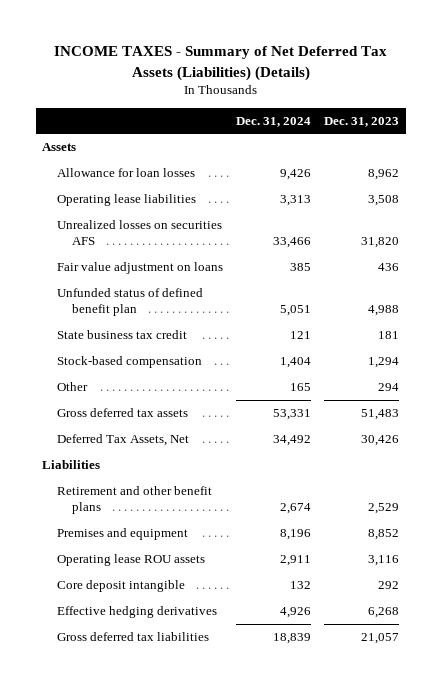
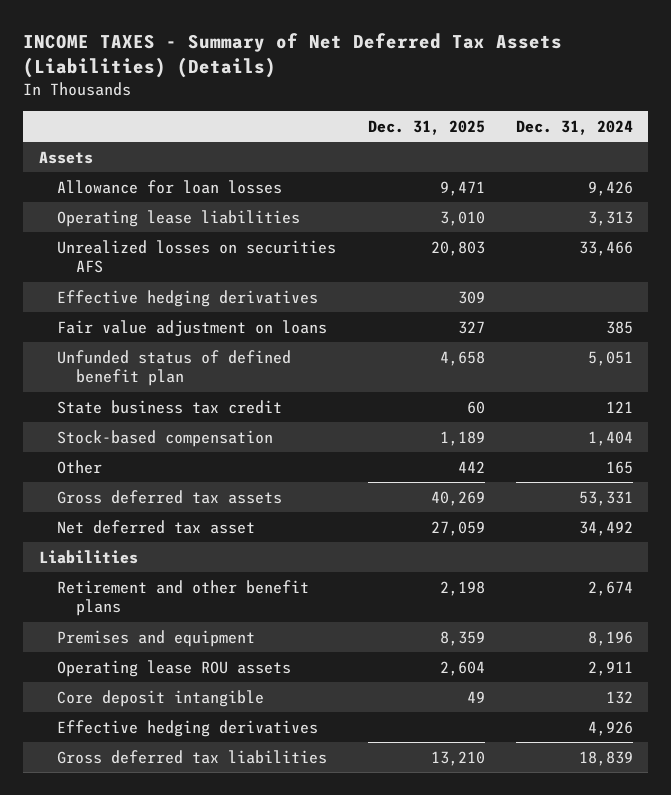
[324,116,400,127] Dec. 31, 2023 -> none
none -> [367,120,485,136] Dec. 31, 2025
none -> [57,289,319,307] Effective hedging derivatives
[56,434,189,447] Deferred Tax Assets, Net -> [57,519,256,534] Net deferred tax asset

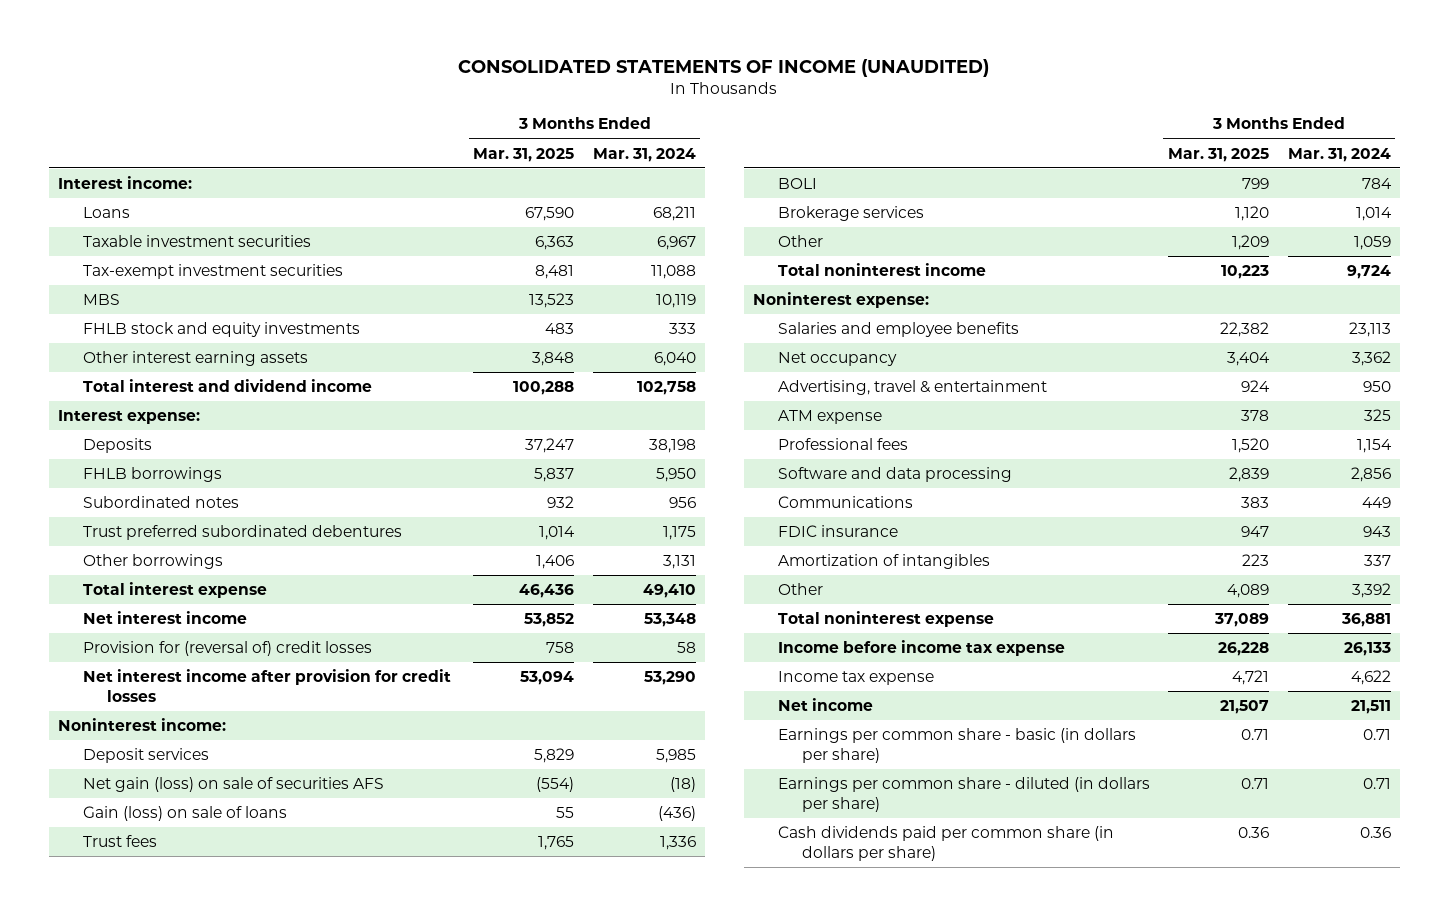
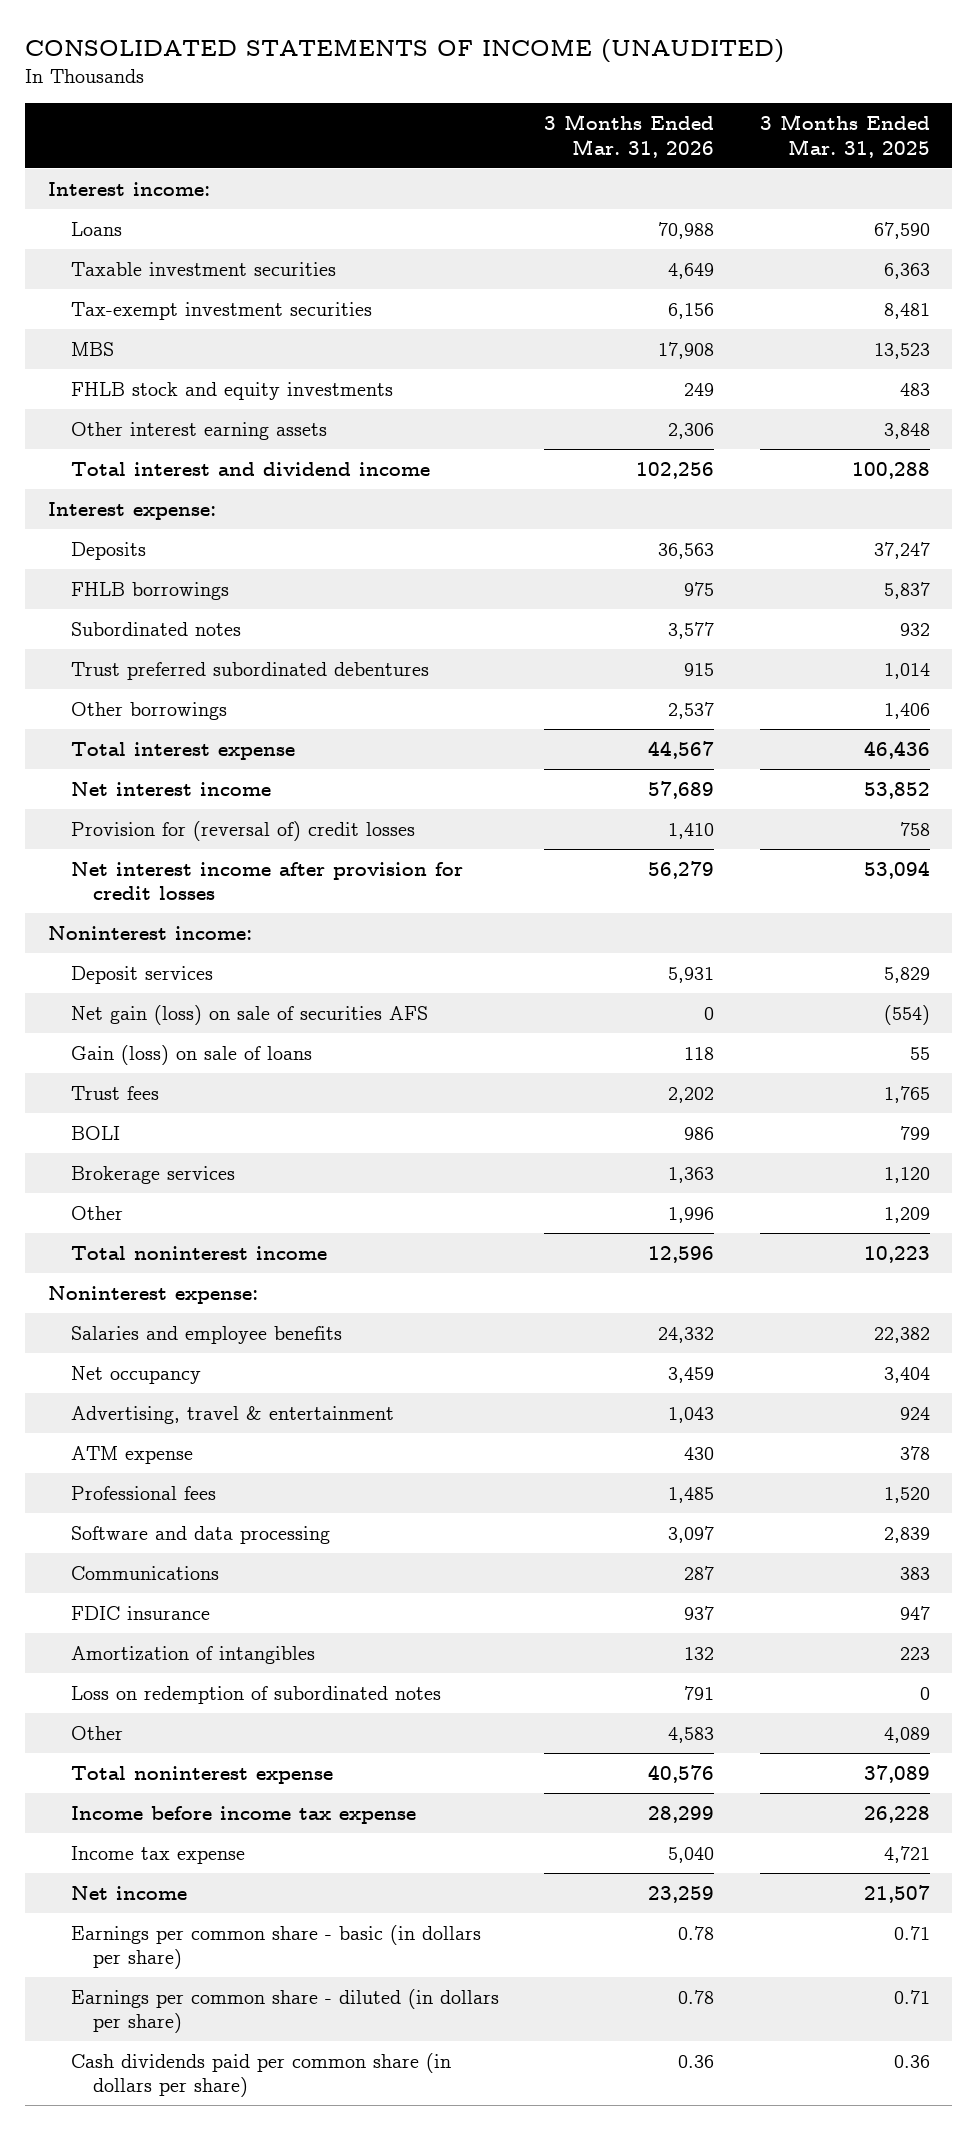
[592,147,696,162] Mar. 31, 2024 -> none
none -> [544,114,715,158] 3 Months Ended Mar. 31, 2026
none -> [70,1685,441,1704] Loss on redemption of subordinated notes

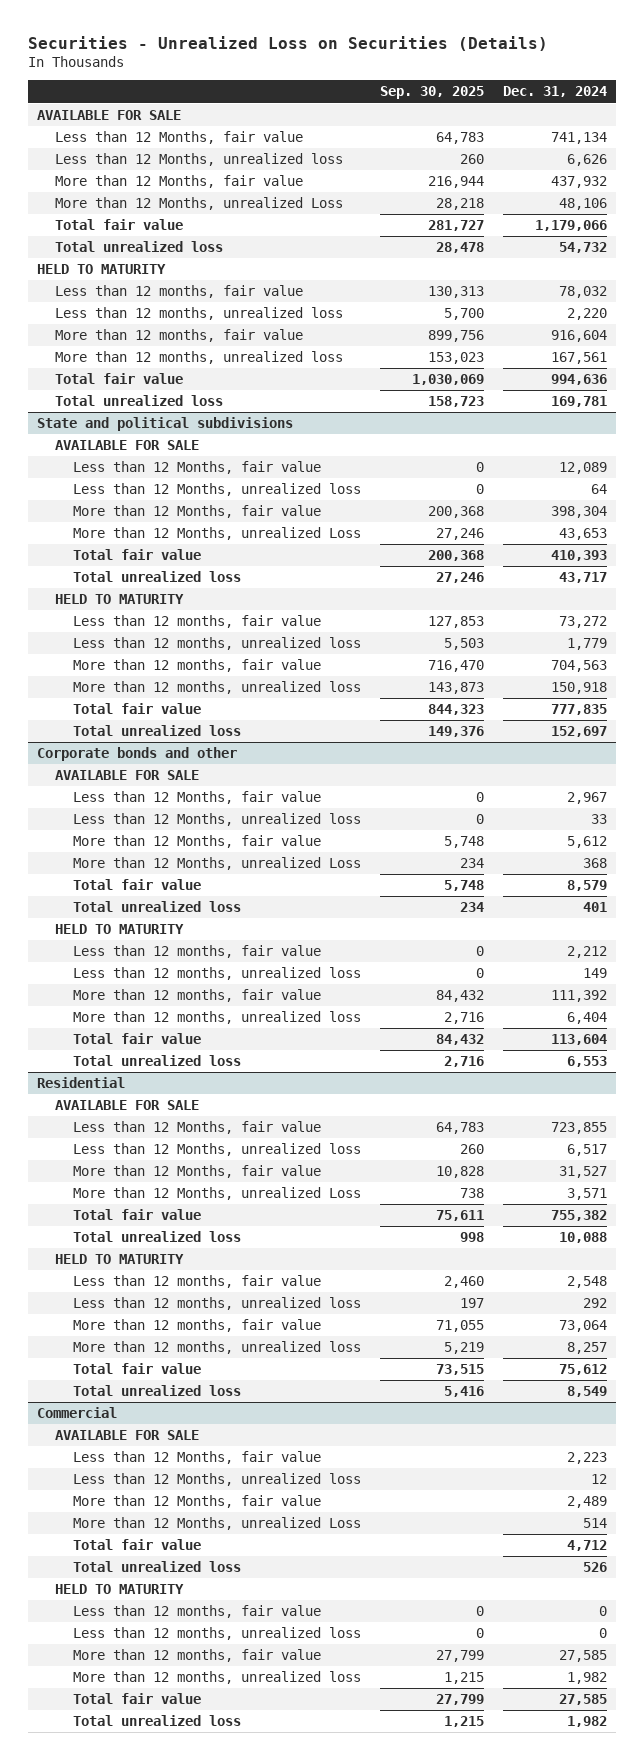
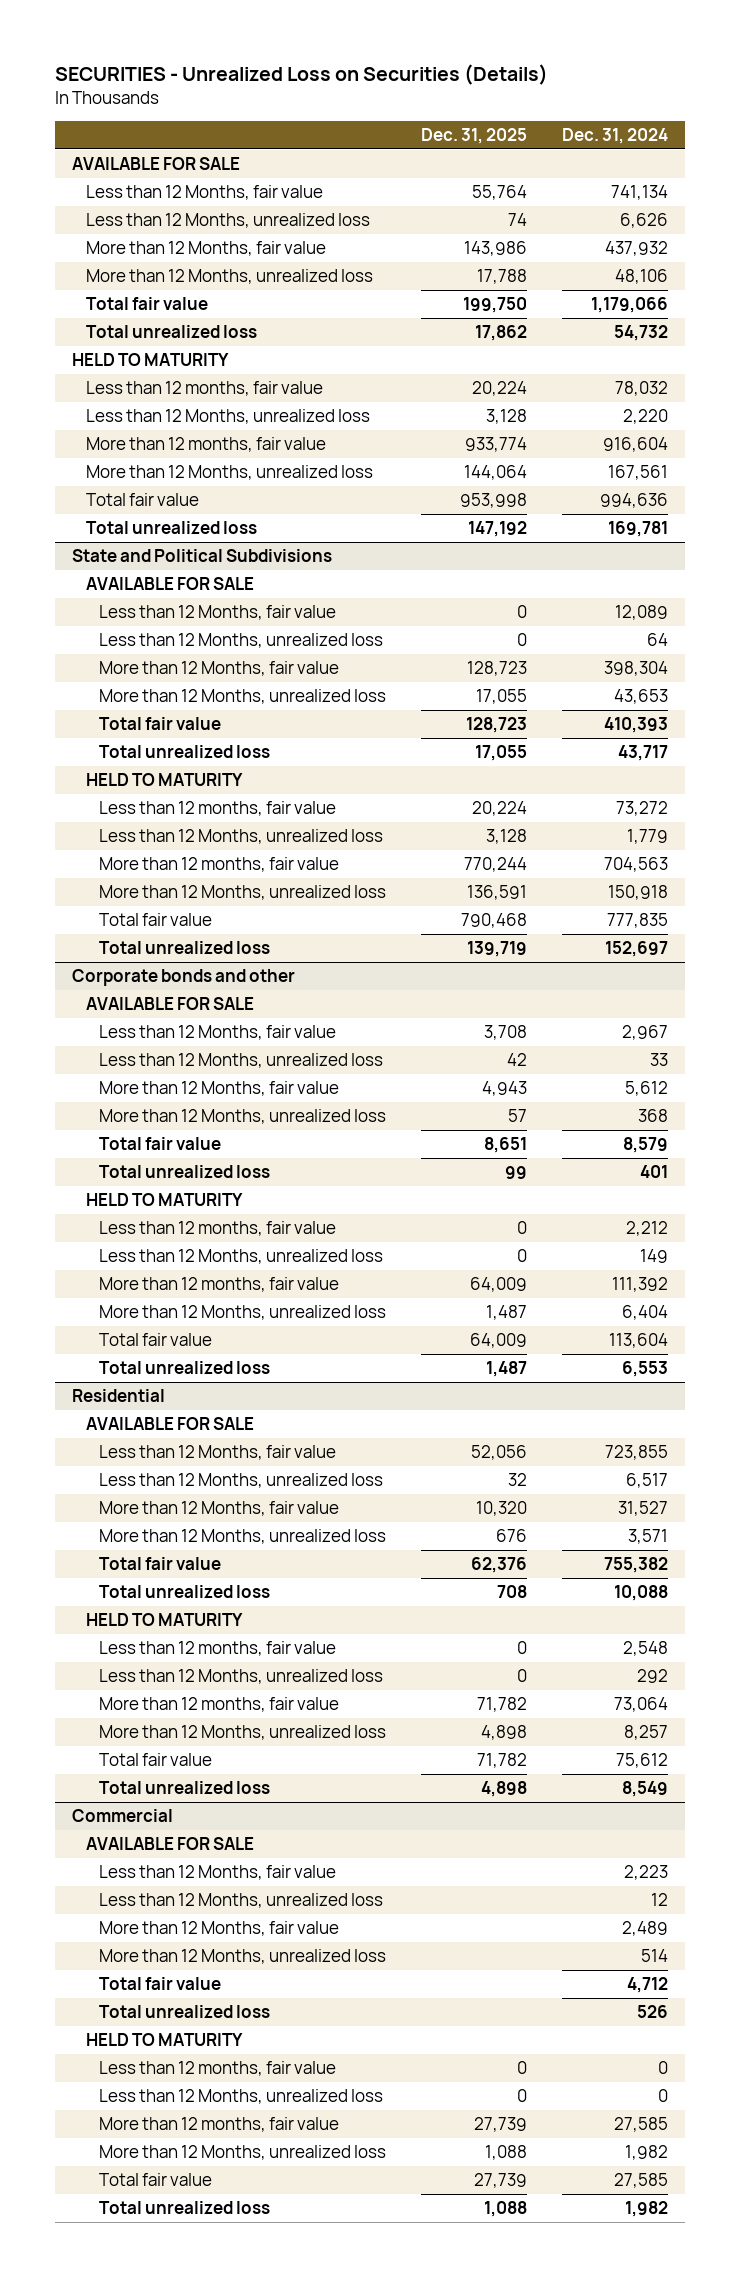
[27,35,548,51] Securities - Unrealized Loss on Securities (Details) -> [55,64,549,86] SECURITIES - Unrealized Loss on Securities (Details)
[379,86,484,100] Sep. 30, 2025 -> none
none -> [420,127,527,144] Dec. 31, 2025
[54,197,343,211] More than 12 Months, unrealized Loss -> [85,269,373,285] More than 12 Months, unrealized loss
[54,307,343,321] Less than 12 months, unrealized loss -> [85,409,370,425] Less than 12 Months, unrealized loss
[54,351,343,365] More than 12 months, unrealized loss -> [85,465,373,481] More than 12 Months, unrealized loss
[37,417,294,432] State and political subdivisions -> [72,549,333,563] State and Political Subdivisions
[72,527,361,541] More than 12 Months, unrealized Loss -> [99,689,387,705] More than 12 Months, unrealized loss
[72,637,361,651] Less than 12 months, unrealized loss -> [99,829,384,845] Less than 12 Months, unrealized loss
[72,681,361,695] More than 12 months, unrealized loss -> [99,885,387,901] More than 12 Months, unrealized loss
[72,857,361,871] More than 12 Months, unrealized Loss -> [99,1109,387,1125] More than 12 Months, unrealized loss
[72,967,361,981] Less than 12 months, unrealized loss -> [99,1249,384,1265] Less than 12 Months, unrealized loss
[72,1011,361,1025] More than 12 months, unrealized loss -> [99,1305,387,1321] More than 12 Months, unrealized loss
[72,1187,361,1201] More than 12 Months, unrealized Loss -> [99,1529,387,1545] More than 12 Months, unrealized loss
[72,1297,361,1311] Less than 12 months, unrealized loss -> [99,1669,384,1685] Less than 12 Months, unrealized loss
[72,1341,361,1355] More than 12 months, unrealized loss -> [99,1725,387,1741] More than 12 Months, unrealized loss
[72,1517,361,1531] More than 12 Months, unrealized Loss -> [99,1949,387,1965] More than 12 Months, unrealized loss
[72,1627,361,1641] Less than 12 months, unrealized loss -> [99,2089,384,2105] Less than 12 Months, unrealized loss
[72,1671,361,1685] More than 12 months, unrealized loss -> [99,2145,387,2161] More than 12 Months, unrealized loss

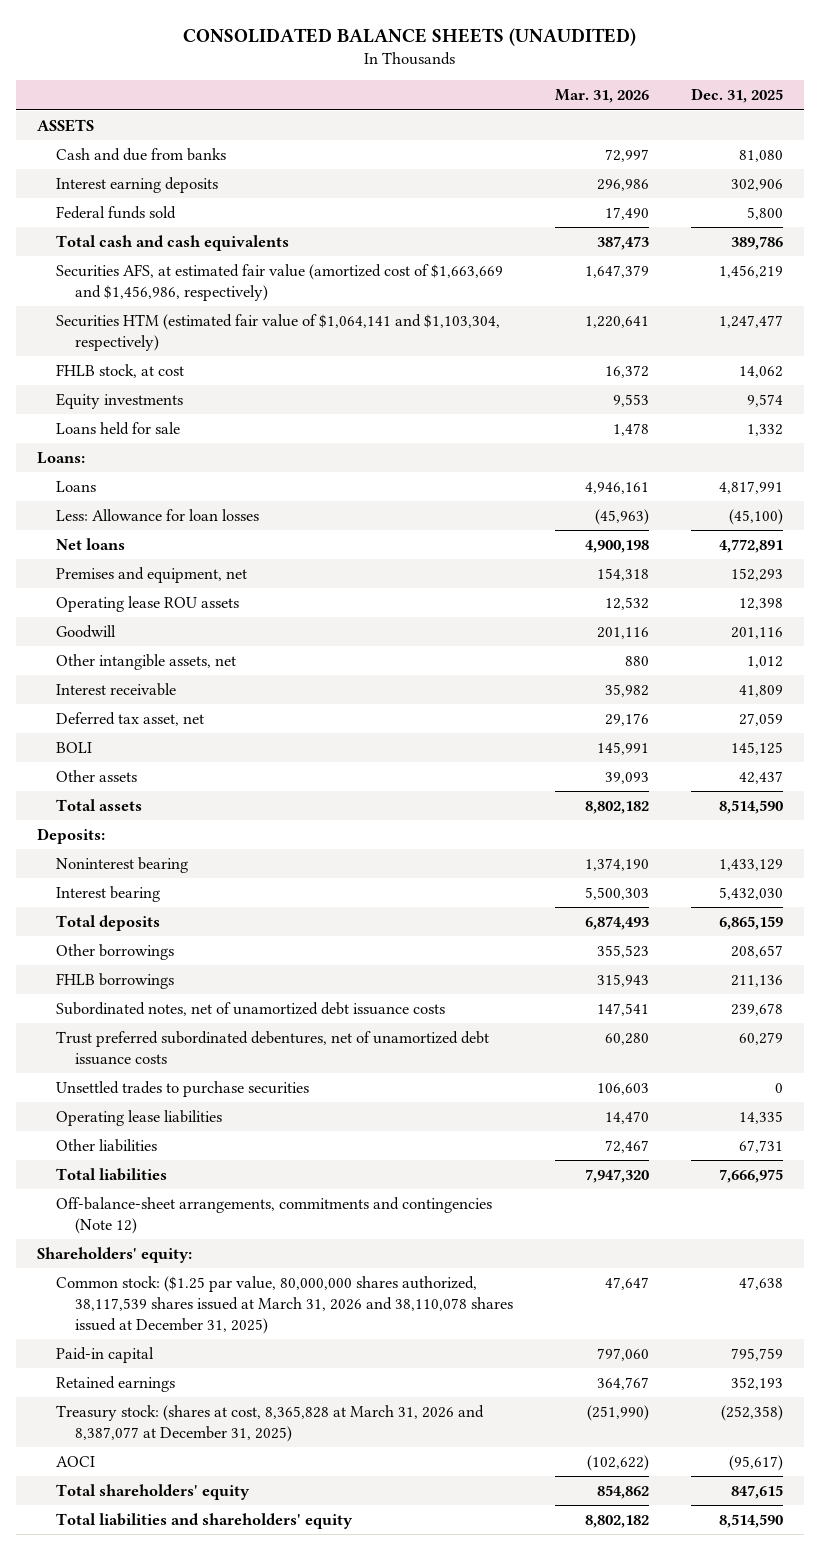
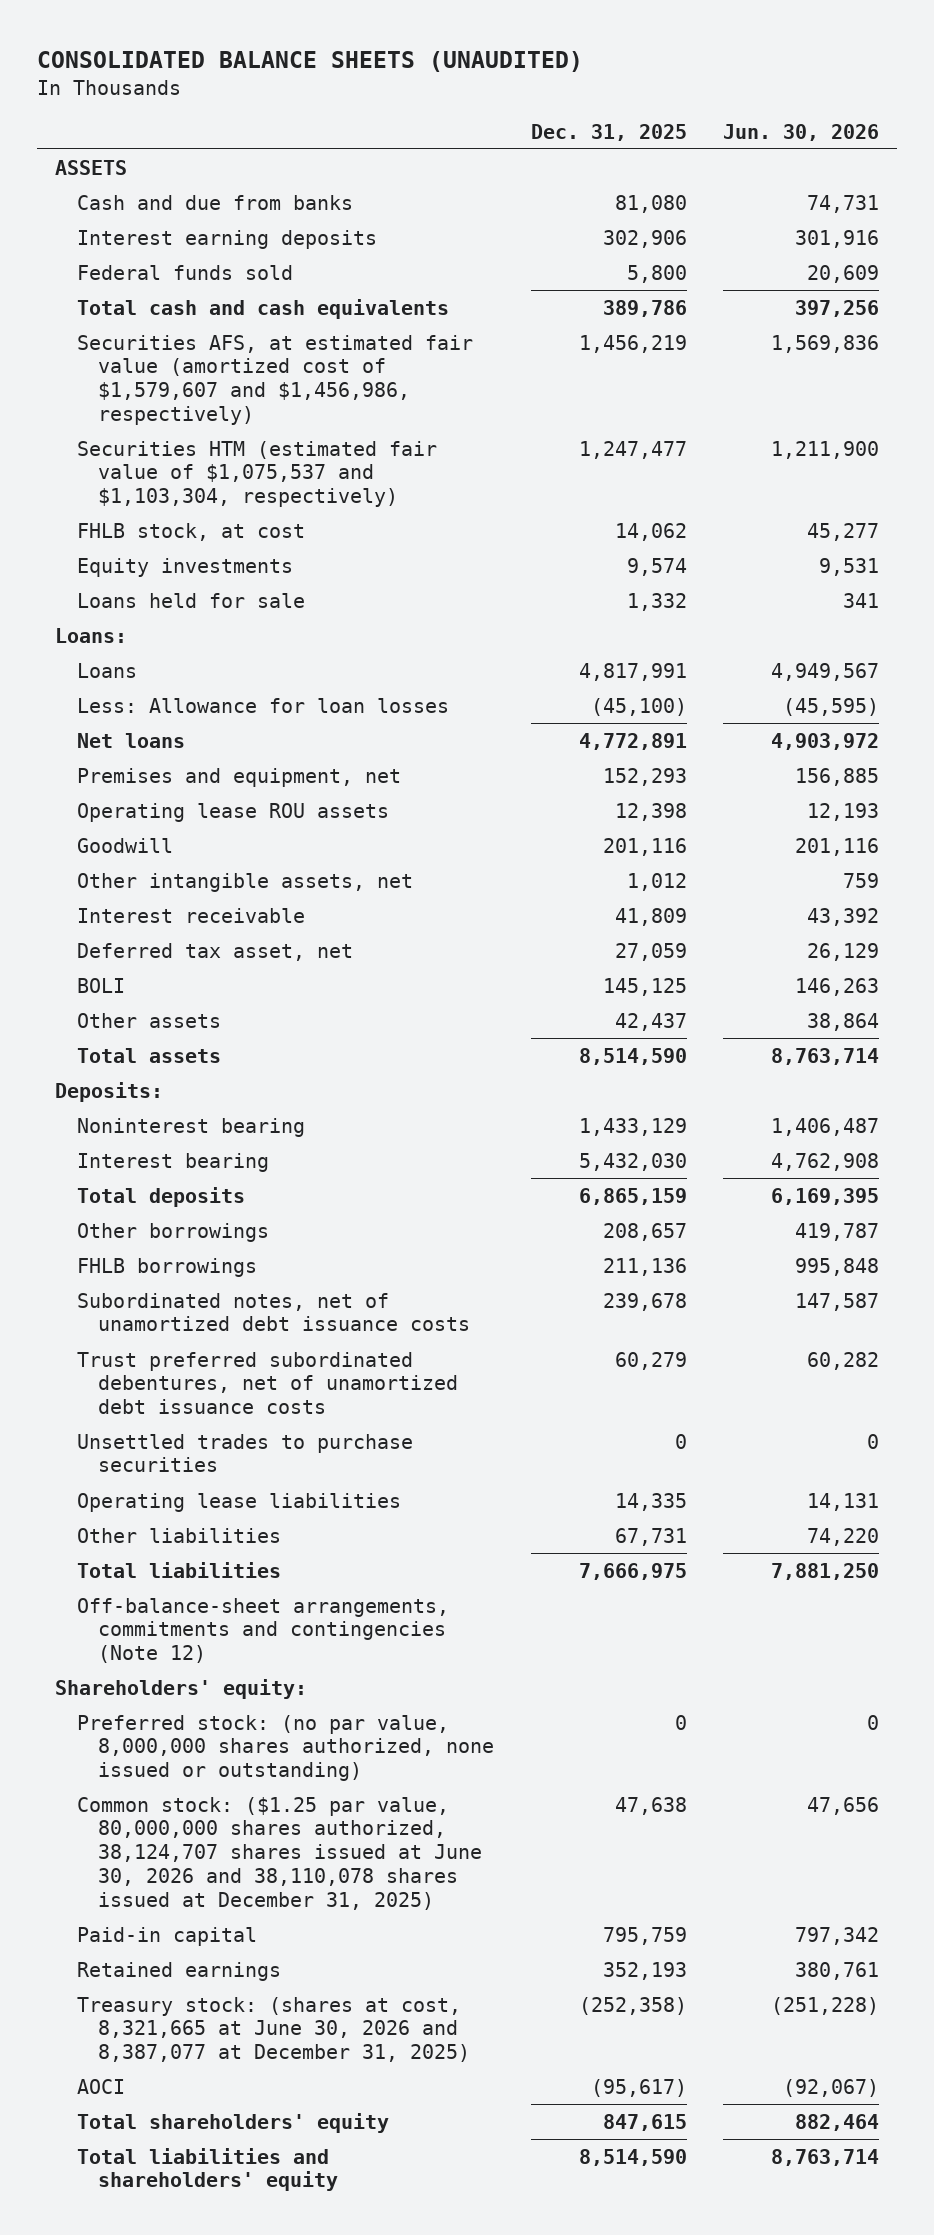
[555,89,650,104] Mar. 31, 2026 -> none
none -> [722,123,879,141] Jun. 30, 2026
[56,263,504,301] Securities AFS, at estimated fair value (amortized cost of $1,663,669 and $1,456,986, respectively) -> [76,334,473,426] Securities AFS, at estimated fair value (amortized cost of $1,579,607 and $1,456,986, respectively)
[56,313,501,351] Securities HTM (estimated fair value of $1,064,141 and $1,103,304, respectively) -> [76,440,437,508] Securities HTM (estimated fair value of $1,075,537 and $1,103,304, respectively)
none -> [76,1714,495,1782] Preferred stock: (no par value, 8,000,000 shares authorized, none issued or outstanding)
[56,1275,514,1334] Common stock: ($1.25 par value, 80,000,000 shares authorized, 38,117,539 shares issued at March 31, 2026 and 38,110,078 shares issued at December 31, 2025) -> [76,1796,483,1911] Common stock: ($1.25 par value, 80,000,000 shares authorized, 38,124,707 shares issued at June 30, 2026 and 38,110,078 shares issued at December 31, 2025)
[56,1404,485,1442] Treasury stock: (shares at cost, 8,365,828 at March 31, 2026 and 8,387,077 at December 31, 2025) -> [76,1996,471,2063] Treasury stock: (shares at cost, 8,321,665 at June 30, 2026 and 8,387,077 at December 31, 2025)

